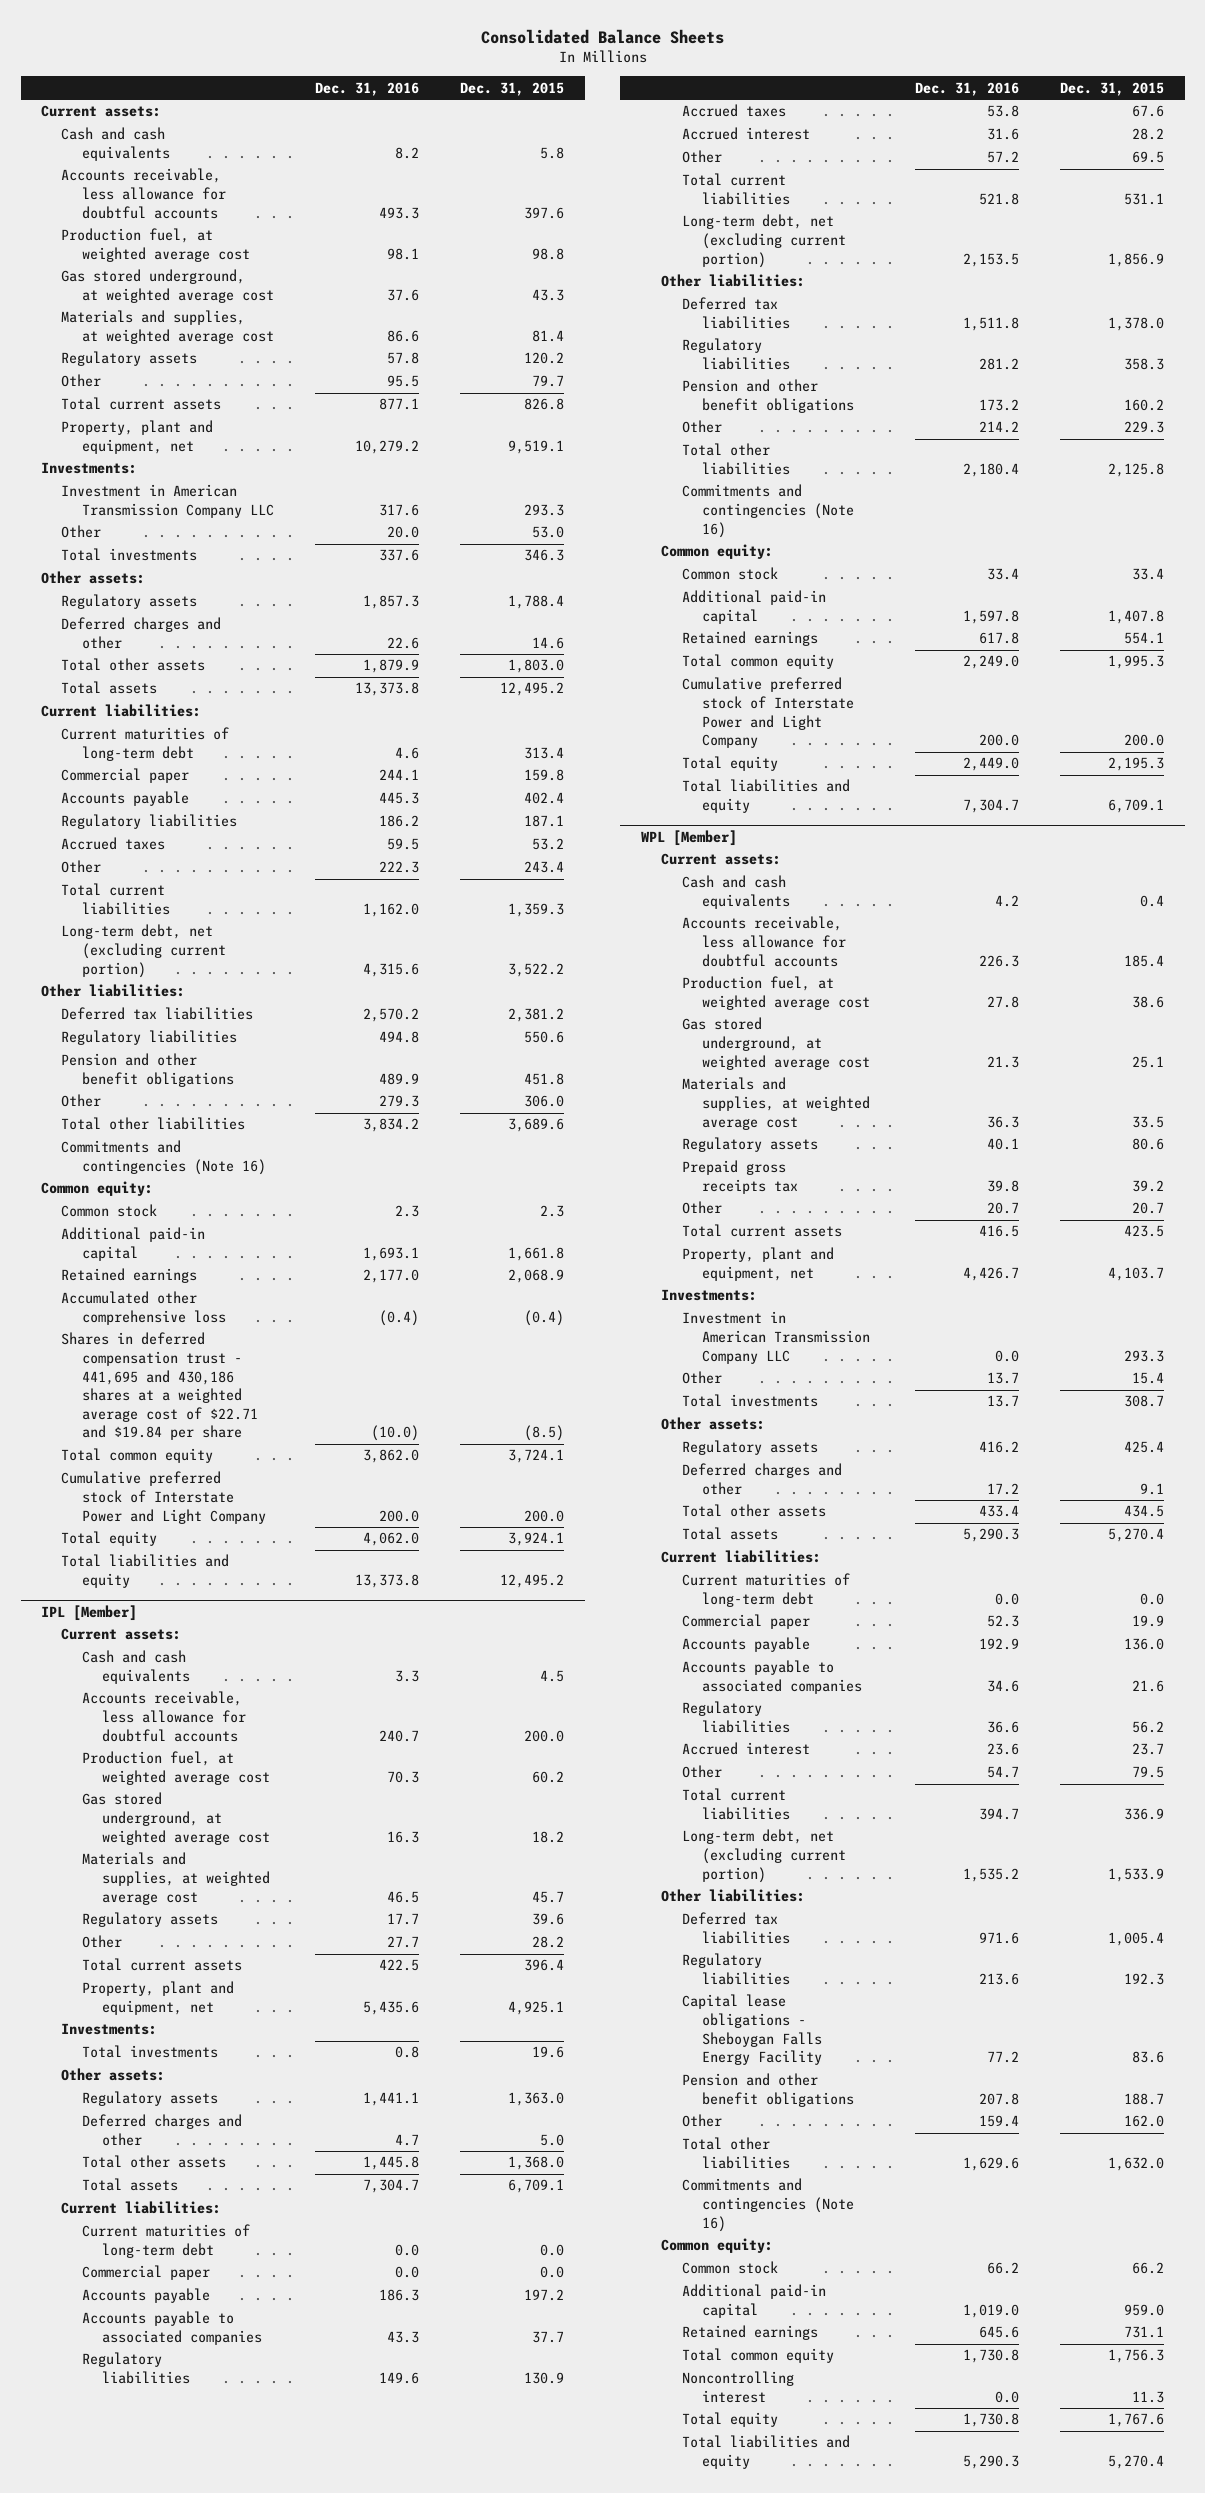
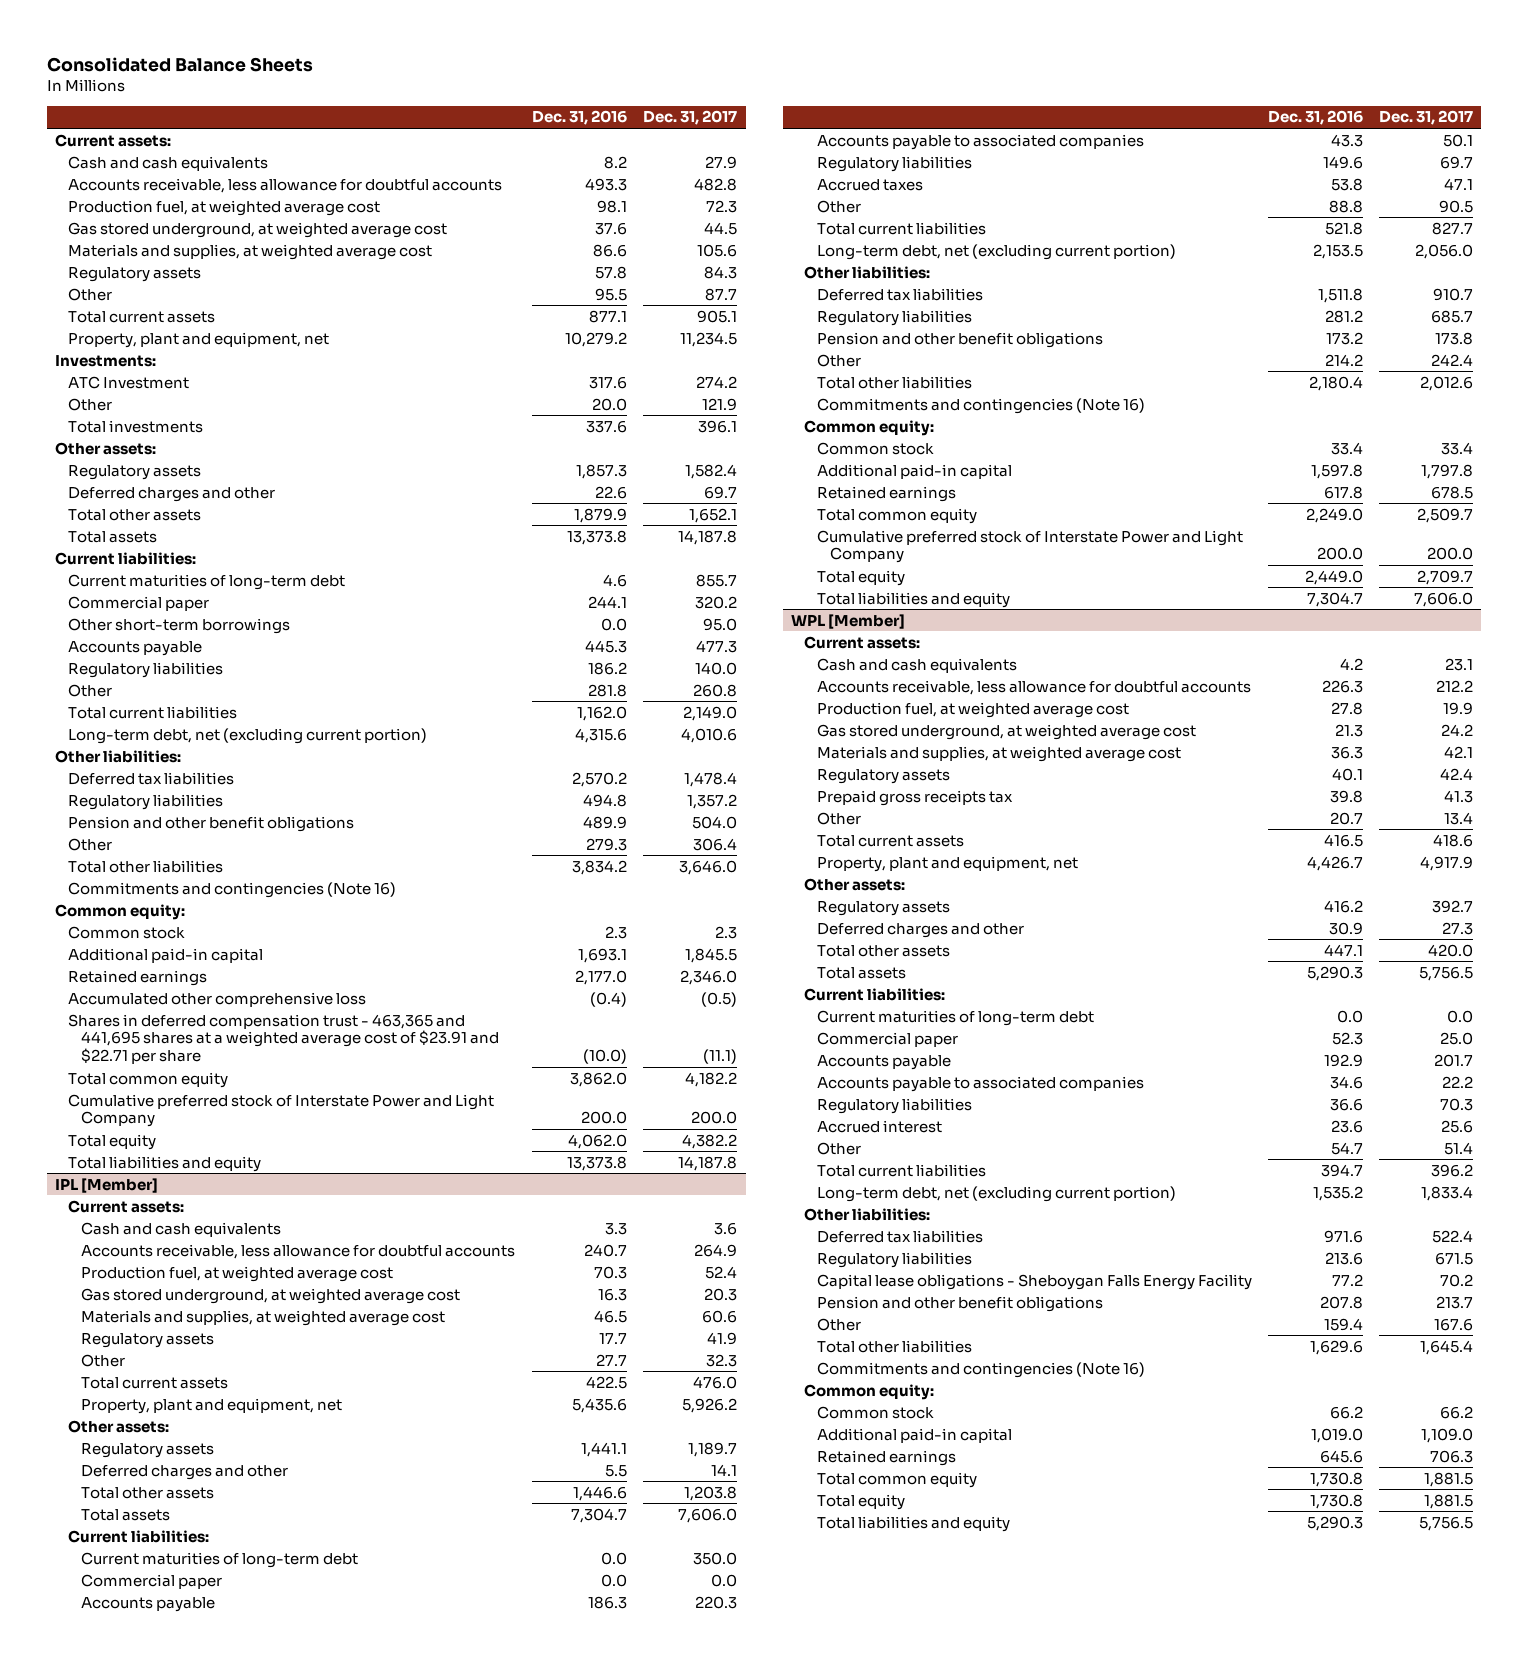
[460,81,565,96] Dec. 31, 2015 -> none
none -> [643,110,738,126] Dec. 31, 2017
[61,484,274,519] Investment in American Transmission Company LLC -> [68,375,190,389] ATC Investment
none -> [68,617,291,634] Other short-term borrowings
[61,837,166,851] Accrued taxes -> none
[378,861,419,874] 222.3 -> [588,683,628,697] 281.8
[61,1332,258,1441] Shares in deferred compensation trust - 441,695 and 430,186 shares at a weighted average cost of $22.71 and $19.84 per share -> [68,1013,500,1065] Shares in deferred compensation trust - 463,365 and 441,695 shares at a weighted average cost of $23.91 and $22.71 per share
[61,2023,158,2036] Investments: -> none
[81,2045,218,2059] Total investments -> none
[394,2134,419,2147] 4.7 -> [605,1464,628,1477] 5.5
[362,2156,419,2171] 1,445.8 -> [573,1485,628,1501] 1,446.6
[681,127,810,141] Accrued interest -> none
[986,151,1019,164] 57.2 -> [1328,199,1363,213] 88.8
[661,1289,758,1302] Investments: -> none
[681,1311,870,1364] Investment in American Transmission Company LLC -> none
[681,1371,722,1385] Other -> none
[681,1394,818,1408] Total investments -> none
[986,1483,1019,1496] 17.2 -> [1328,921,1363,935] 30.9
[978,1505,1019,1518] 433.4 -> [1323,943,1363,956] 447.1
[681,2371,794,2404] Noncontrolling interest -> none

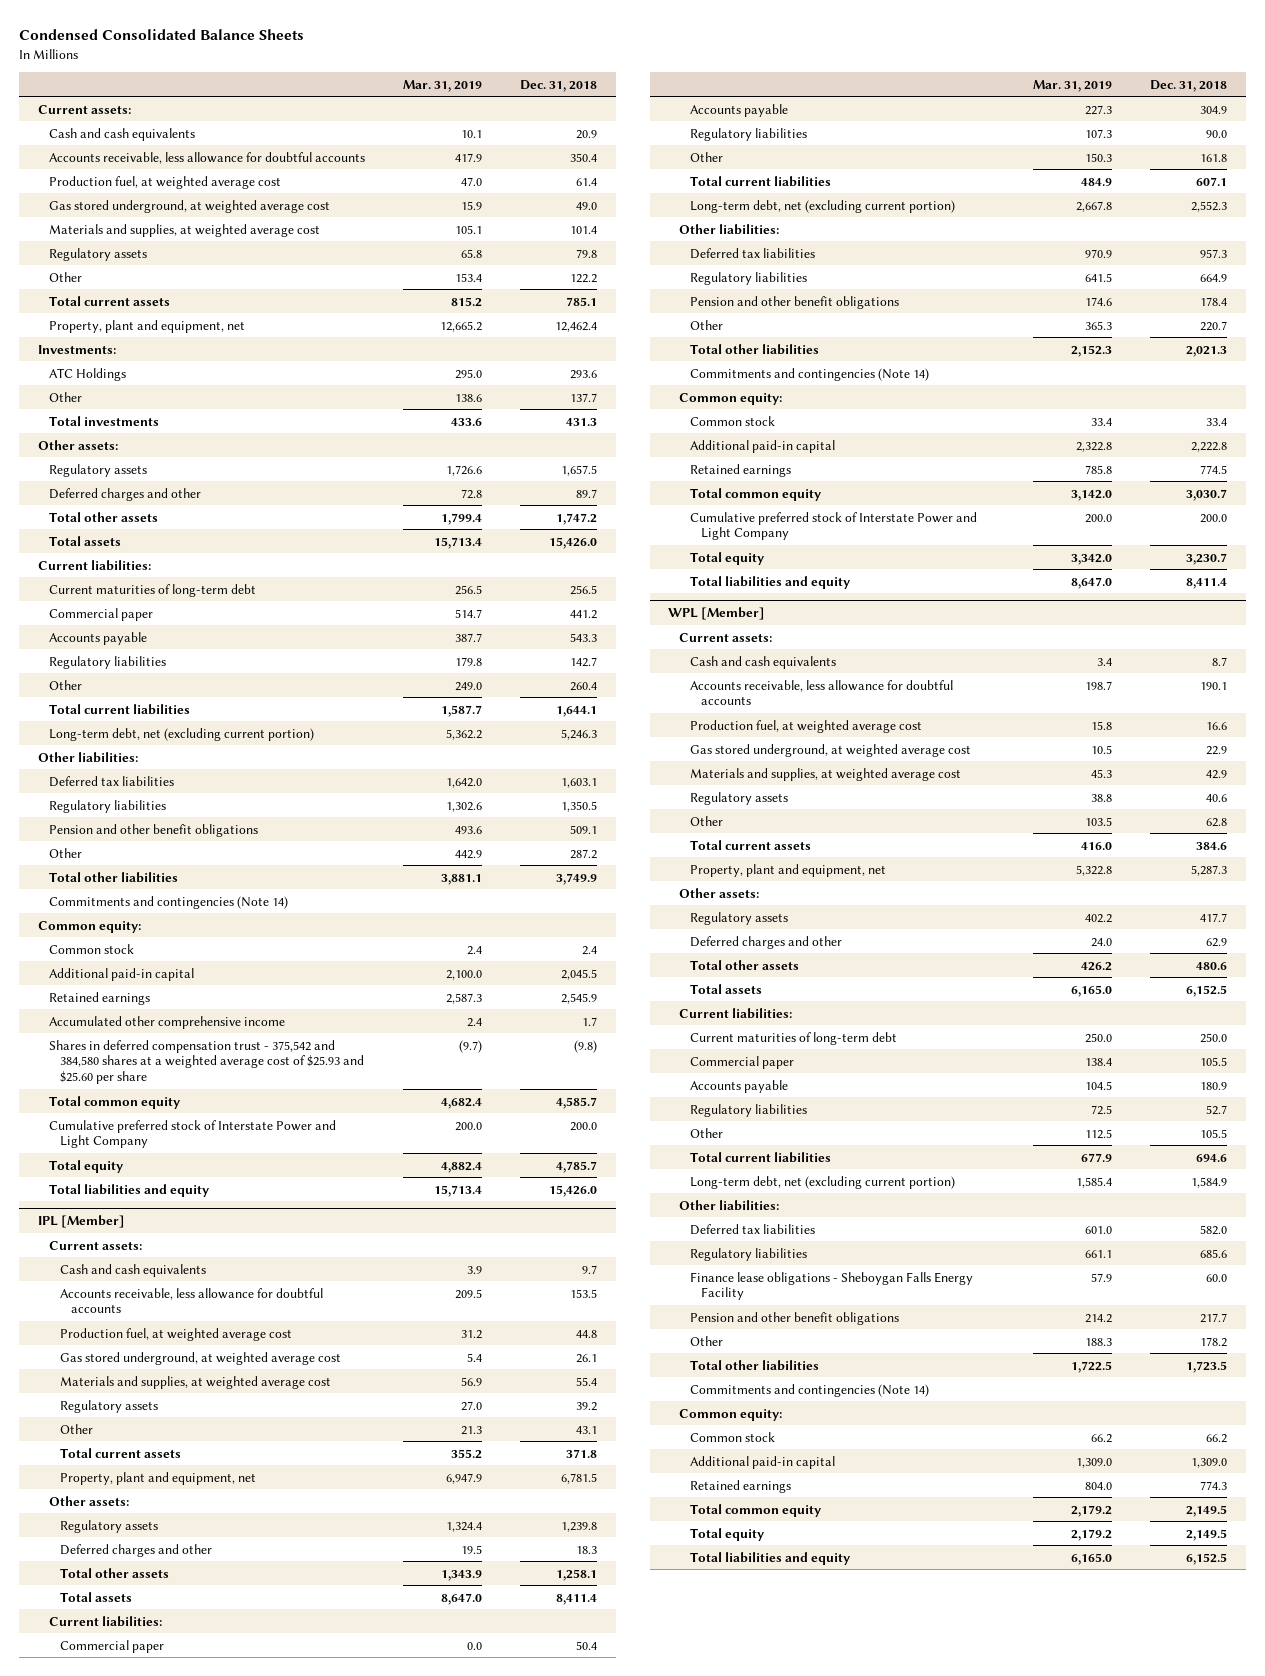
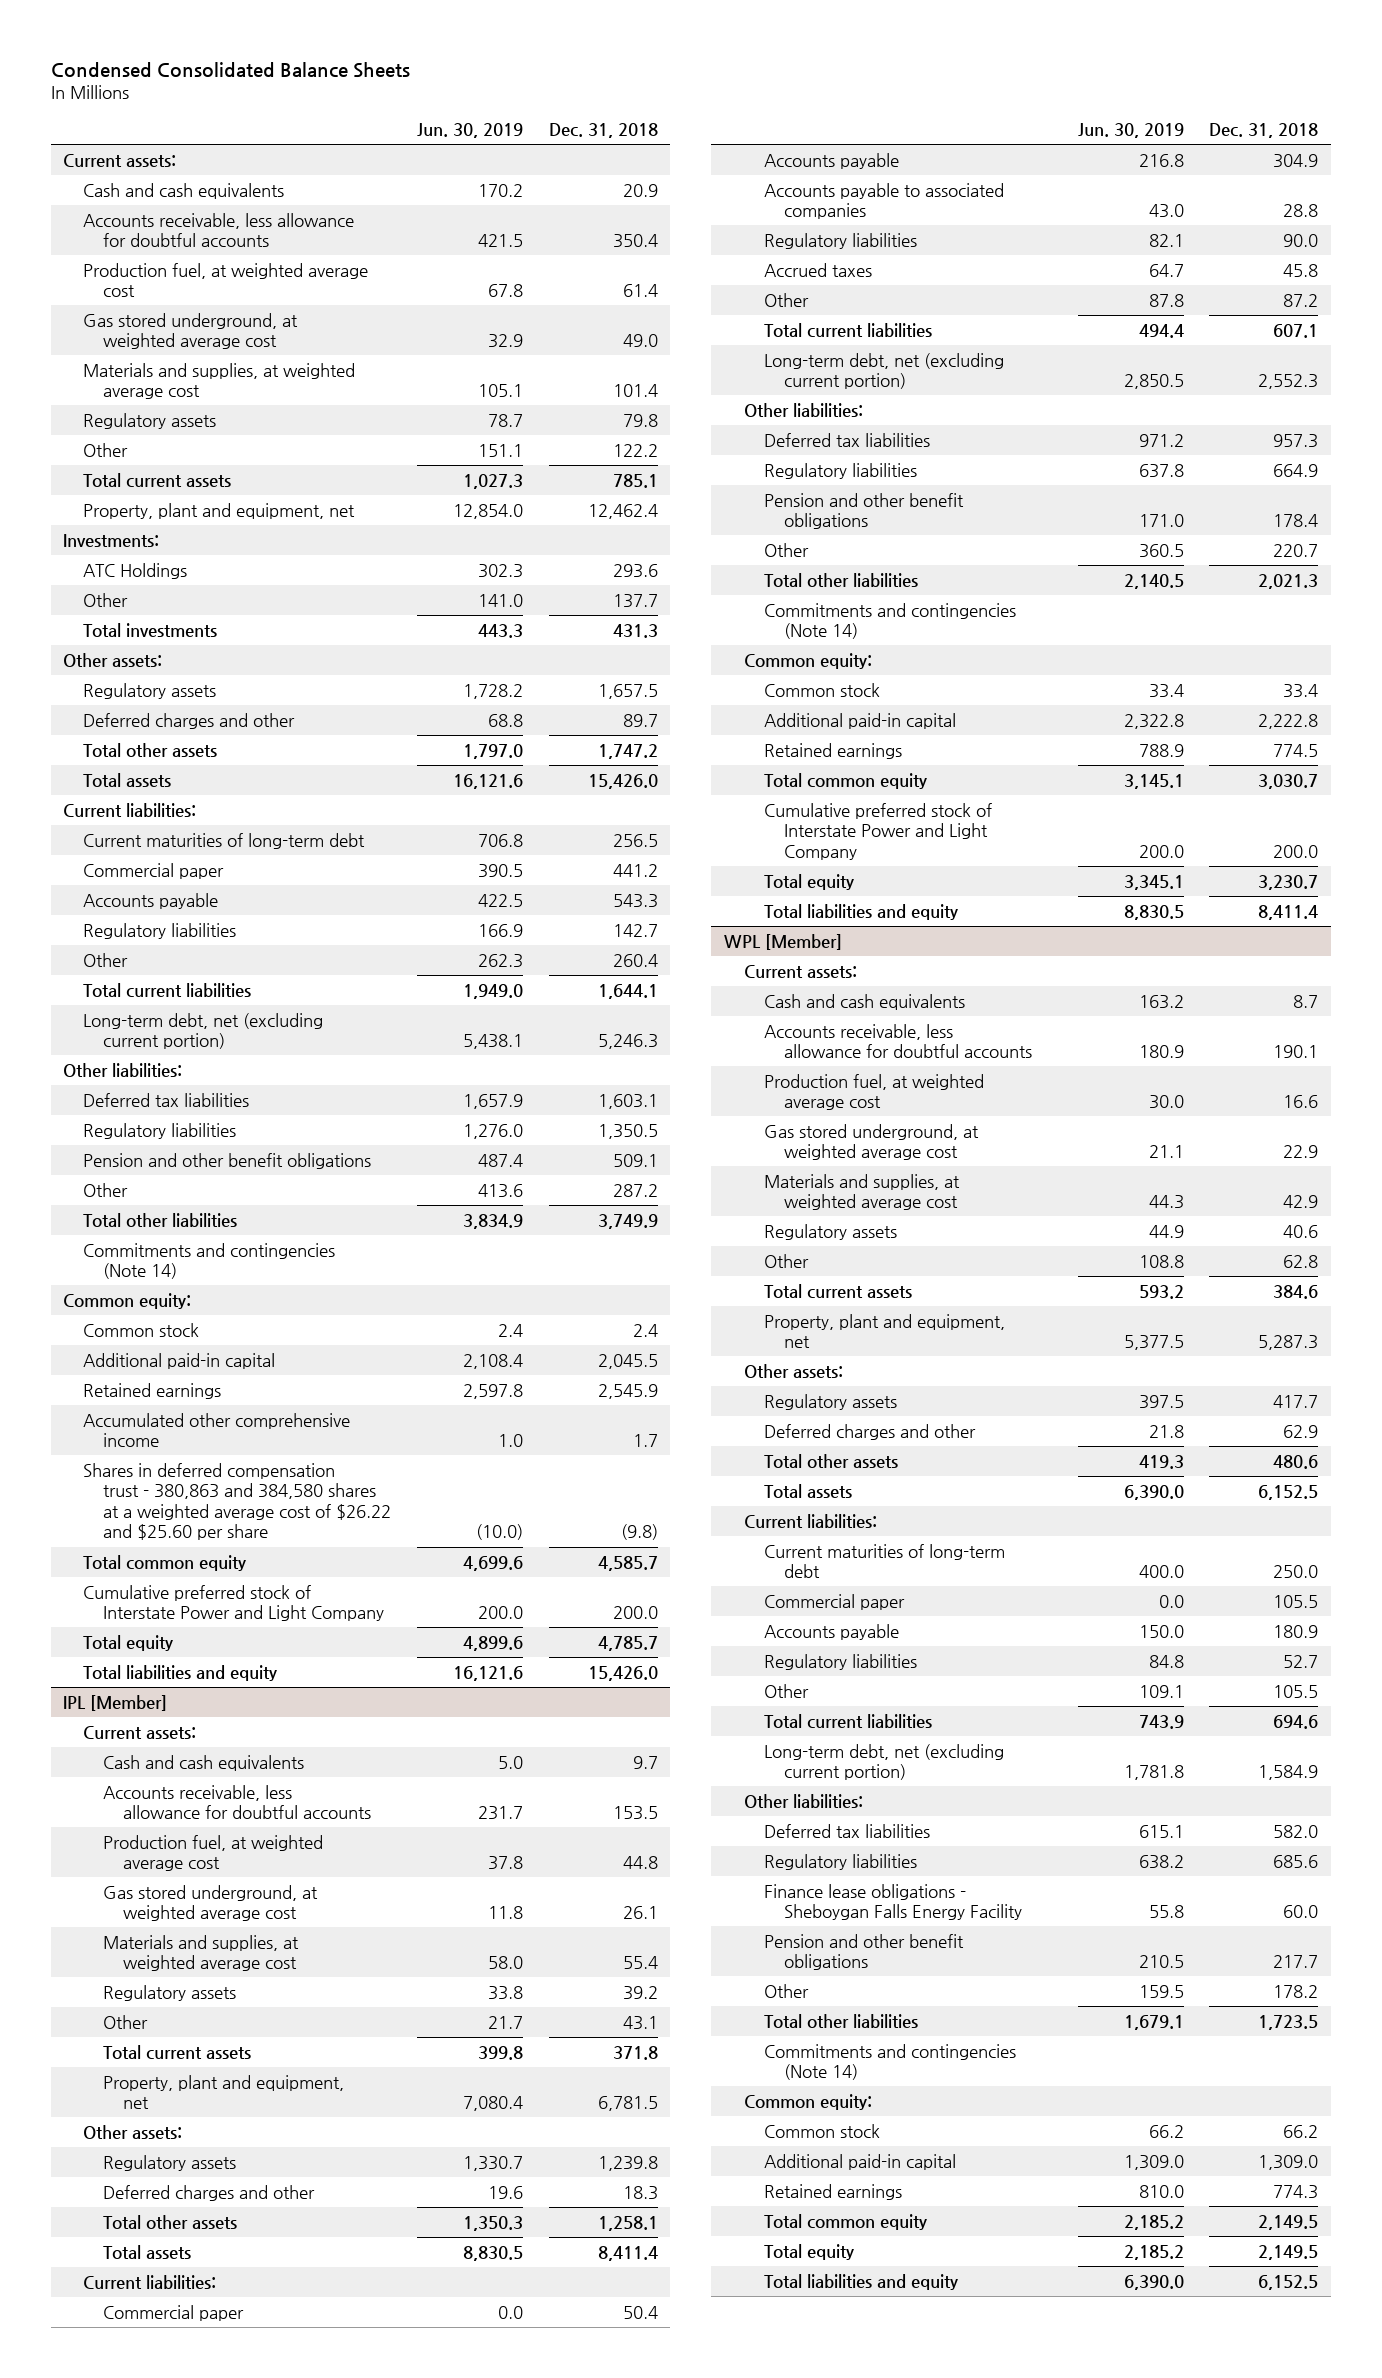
[402,79,482,92] Mar. 31, 2019 -> none
none -> [416,123,523,139] Jun. 30, 2019
[48,1039,364,1085] Shares in deferred compensation trust - 375,542 and 384,580 shares at a weighted average cost of $25.93 and $25.60 per share -> [83,1462,391,1541] Shares in deferred compensation trust - 380,863 and 384,580 shares at a weighted average cost of $26.22 and $25.60 per share
none -> [763,182,1004,220] Accounts payable to associated companies
none -> [763,262,872,277] Accrued taxes
[1200,153,1228,162] 161.8 -> [1283,293,1319,307] 87.2

